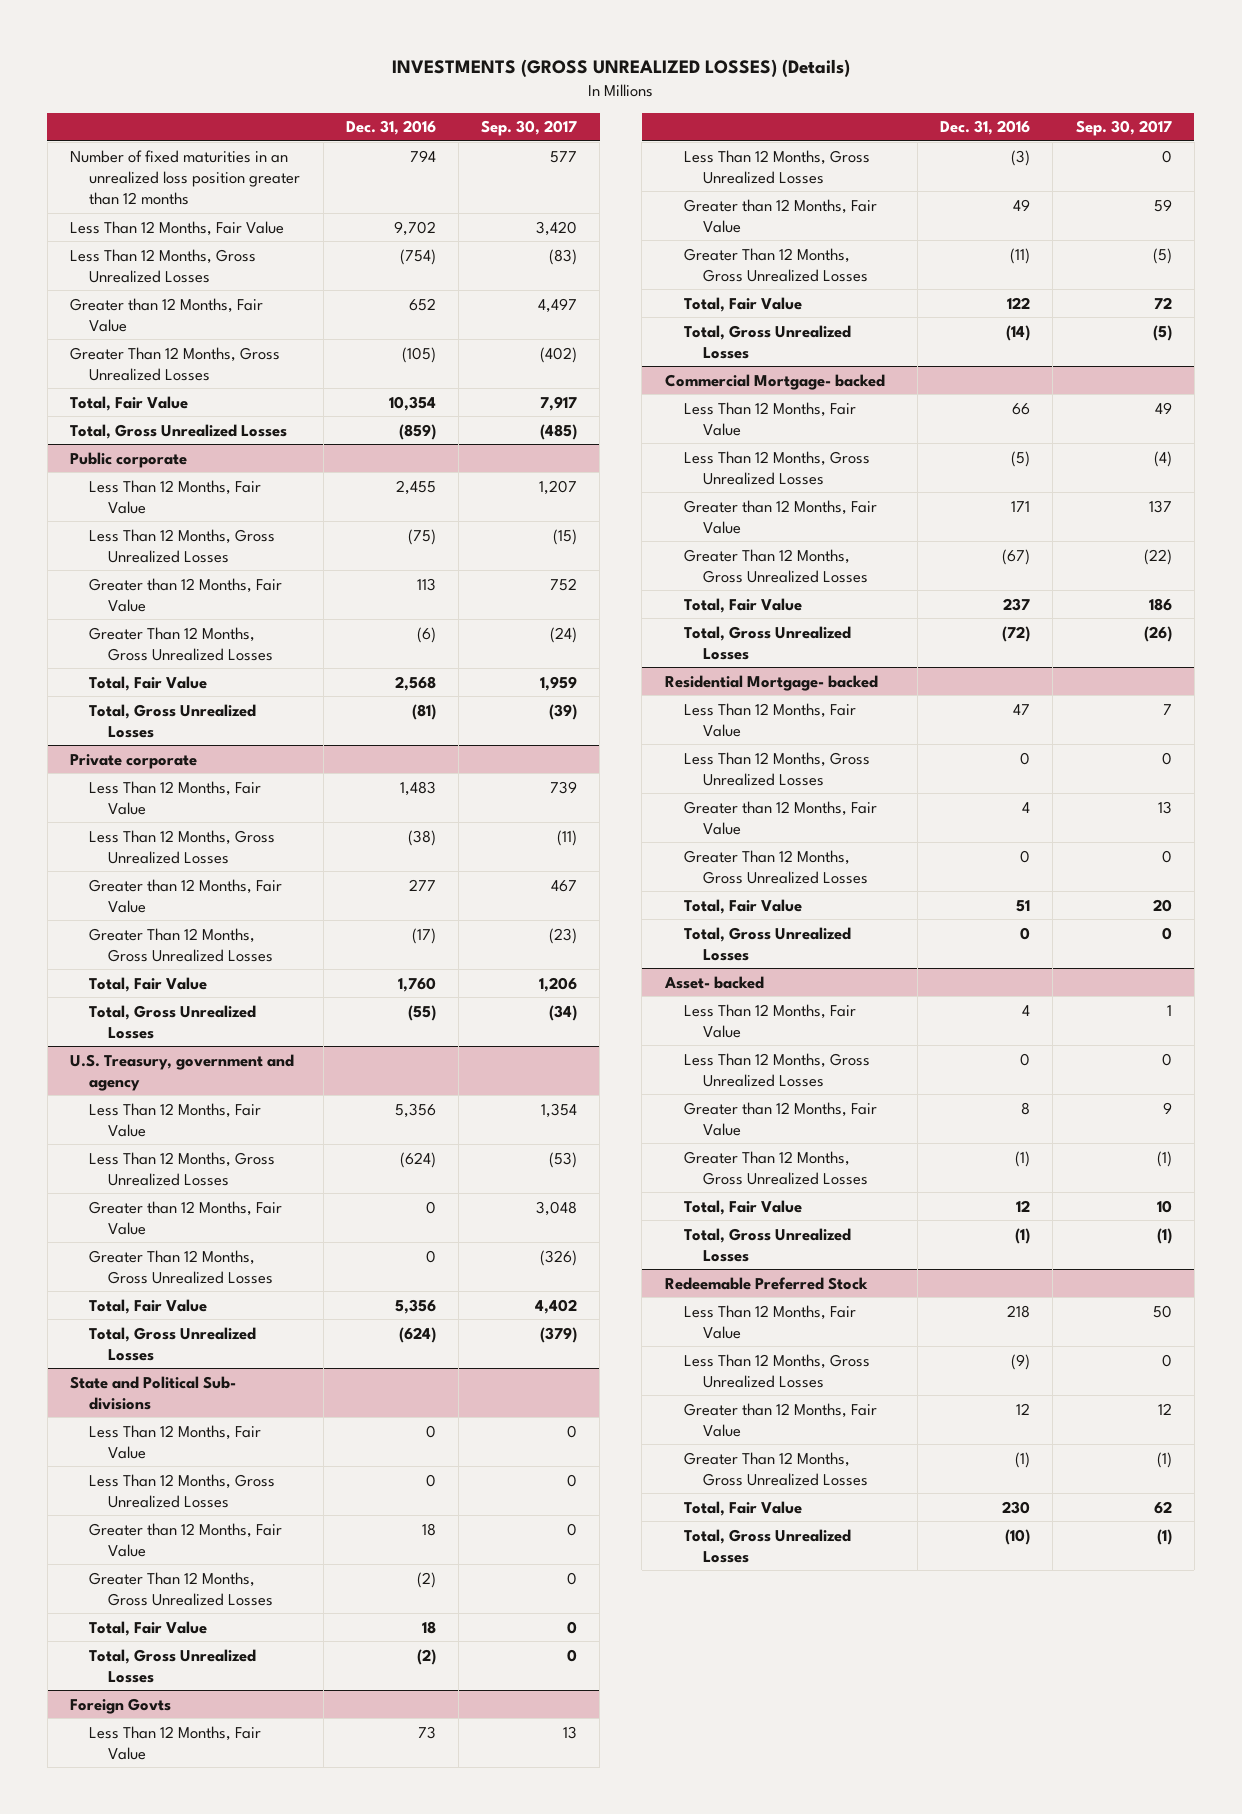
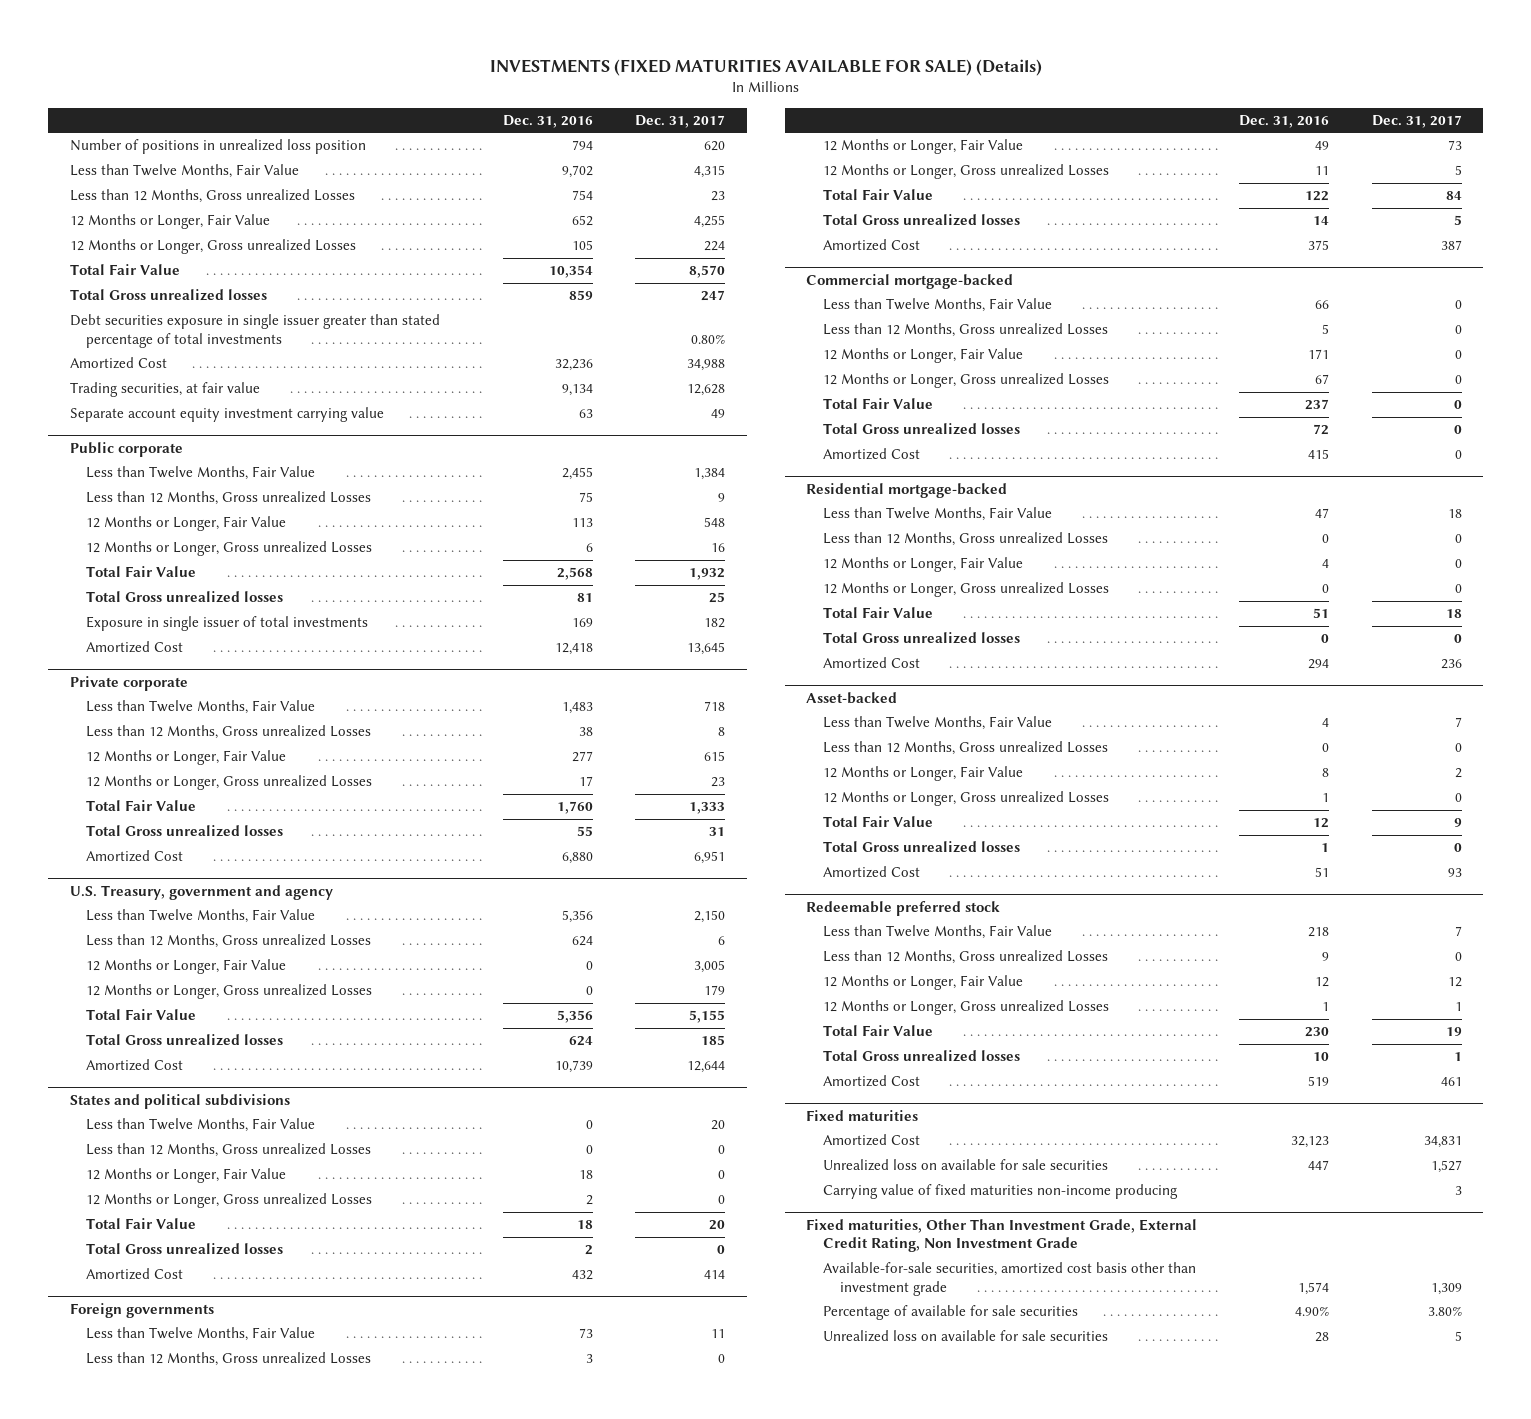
[391,59,850,78] INVESTMENTS (GROSS UNREALIZED LOSSES) (Details) -> [489,58,1042,76] INVESTMENTS (FIXED MATURITIES AVAILABLE FOR SALE) (Details)
[481,120,578,137] Sep. 30, 2017 -> none
none -> [635,114,726,128] Dec. 31, 2017
[70,149,301,206] Number of fixed maturities in an unrealized loss position greater than 12 months -> [69,139,366,155] Number of positions in unrealized loss position
[70,220,285,236] Less Than 12 Months, Fair Value -> [69,164,299,179] Less than Twelve Months, Fair Value
[70,248,257,283] Less Than 12 Months, Gross Unrealized Losses -> [69,189,355,204] Less than 12 Months, Gross unrealized Losses
[399,248,436,265] (754) -> [571,190,593,201] 754
[70,297,264,332] Greater than 12 Months, Fair Value -> [69,214,270,230] 12 Months or Longer, Fair Value
[70,346,281,381] Greater Than 12 Months, Gross Unrealized Losses -> [69,239,356,255] 12 Months or Longer, Gross unrealized Losses
[401,346,436,363] (105) -> [571,240,593,251] 105
[70,395,189,411] Total, Fair Value -> [69,264,180,276] Total Fair Value
[70,423,288,439] Total, Gross Unrealized Losses -> [69,289,267,302] Total Gross unrealized losses
[398,423,436,440] (859) -> [568,290,593,301] 859
none -> [69,314,440,348] Debt securities exposure in single issuer greater than stated percentage of total investments
none -> [69,357,167,370] Amortized Cost
none -> [69,382,260,398] Trading securities, at fair value
none -> [69,407,384,423] Separate account equity investment carrying value
[89,479,262,514] Less Than 12 Months, Fair Value -> [86,466,316,481] Less than Twelve Months, Fair Value
[89,528,276,563] Less Than 12 Months, Gross Unrealized Losses -> [86,491,372,506] Less than 12 Months, Gross unrealized Losses
[407,528,436,545] (75) -> [578,492,593,503] 75
[89,577,283,612] Greater than 12 Months, Fair Value -> [86,516,287,532] 12 Months or Longer, Fair Value
[89,626,274,661] Greater Than 12 Months, Gross Unrealized Losses -> [86,541,373,557] 12 Months or Longer, Gross unrealized Losses
[416,626,436,643] (6) -> [585,543,593,553] 6
[89,675,208,691] Total, Fair Value -> [86,566,197,578] Total Fair Value
[89,703,257,738] Total, Gross Unrealized Losses -> [86,591,284,604] Total Gross unrealized losses
[411,703,436,720] (81) -> [576,593,593,603] 81
none -> [86,616,369,632] Exposure in single issuer of total investments
none -> [86,641,184,654] Amortized Cost
[89,780,262,815] Less Than 12 Months, Fair Value -> [86,700,316,715] Less than Twelve Months, Fair Value
[89,829,276,864] Less Than 12 Months, Gross Unrealized Losses -> [86,725,372,740] Less than 12 Months, Gross unrealized Losses
[407,829,436,846] (38) -> [578,727,593,737] 38
[89,878,283,913] Greater than 12 Months, Fair Value -> [86,750,287,766] 12 Months or Longer, Fair Value
[89,927,274,962] Greater Than 12 Months, Gross Unrealized Losses -> [86,775,373,791] 12 Months or Longer, Gross unrealized Losses
[411,927,436,944] (17) -> [578,776,593,787] 17
[89,976,208,992] Total, Fair Value -> [86,800,197,812] Total Fair Value
[89,1004,257,1039] Total, Gross Unrealized Losses -> [86,825,284,838] Total Gross unrealized losses
[407,1004,436,1021] (55) -> [576,826,593,837] 55
none -> [86,850,184,863] Amortized Cost
[89,1102,262,1137] Less Than 12 Months, Fair Value -> [86,909,316,924] Less than Twelve Months, Fair Value
[89,1151,276,1186] Less Than 12 Months, Gross Unrealized Losses -> [86,934,372,949] Less than 12 Months, Gross unrealized Losses
[399,1151,436,1168] (624) -> [571,936,593,947] 624
[89,1200,283,1235] Greater than 12 Months, Fair Value -> [86,959,287,975] 12 Months or Longer, Fair Value
[89,1249,274,1284] Greater Than 12 Months, Gross Unrealized Losses -> [86,984,373,1000] 12 Months or Longer, Gross unrealized Losses
[89,1298,208,1314] Total, Fair Value -> [86,1009,197,1021] Total Fair Value
[89,1326,257,1361] Total, Gross Unrealized Losses -> [86,1034,284,1047] Total Gross unrealized losses
[398,1326,436,1343] (624) -> [568,1036,593,1047] 624
none -> [86,1059,184,1072] Amortized Cost
[70,1375,237,1410] State and Political Sub- divisions -> [69,1093,290,1109] States and political subdivisions
[89,1424,262,1459] Less Than 12 Months, Fair Value -> [86,1118,316,1133] Less than Twelve Months, Fair Value
[89,1473,276,1508] Less Than 12 Months, Gross Unrealized Losses -> [86,1143,372,1158] Less than 12 Months, Gross unrealized Losses
[89,1522,283,1557] Greater than 12 Months, Fair Value -> [86,1168,287,1184] 12 Months or Longer, Fair Value
[89,1571,274,1606] Greater Than 12 Months, Gross Unrealized Losses -> [86,1193,373,1209] 12 Months or Longer, Gross unrealized Losses
[416,1571,436,1588] (2) -> [585,1195,593,1206] 2
[89,1620,208,1636] Total, Fair Value -> [86,1218,197,1230] Total Fair Value
[89,1648,257,1683] Total, Gross Unrealized Losses -> [86,1243,284,1256] Total Gross unrealized losses
[416,1648,436,1665] (2) -> [584,1245,593,1256] 2
none -> [86,1268,184,1281] Amortized Cost
[70,1697,172,1714] Foreign Govts -> [69,1302,214,1318] Foreign governments
[89,1725,262,1760] Less Than 12 Months, Fair Value -> [86,1327,316,1342] Less than Twelve Months, Fair Value
[683,149,870,184] Less Than 12 Months, Gross Unrealized Losses -> [86,1352,372,1367] Less than 12 Months, Gross unrealized Losses
[1011,149,1031,166] (3) -> [585,1354,593,1364] 3
[683,198,877,233] Greater than 12 Months, Fair Value -> [822,139,1023,155] 12 Months or Longer, Fair Value
[683,247,868,282] Greater Than 12 Months, Gross Unrealized Losses -> [822,164,1109,180] 12 Months or Longer, Gross unrealized Losses
[1010,247,1031,264] (11) -> [1315,166,1330,176] 11
[683,296,802,312] Total, Fair Value -> [822,189,933,201] Total Fair Value
[683,324,851,359] Total, Gross Unrealized Losses -> [822,214,1020,227] Total Gross unrealized losses
[1006,324,1031,341] (14) -> [1313,216,1330,226] 14
none -> [822,239,920,252] Amortized Cost
[664,373,885,390] Commercial Mortgage- backed -> [805,273,1013,289] Commercial mortgage-backed
[683,401,856,436] Less Than 12 Months, Fair Value -> [822,298,1052,313] Less than Twelve Months, Fair Value
[683,450,870,485] Less Than 12 Months, Gross Unrealized Losses -> [822,323,1108,338] Less than 12 Months, Gross unrealized Losses
[1011,450,1031,467] (5) -> [1322,324,1330,335] 5
[683,499,877,534] Greater than 12 Months, Fair Value -> [822,348,1023,364] 12 Months or Longer, Fair Value
[683,548,868,583] Greater Than 12 Months, Gross Unrealized Losses -> [822,373,1109,389] 12 Months or Longer, Gross unrealized Losses
[1002,548,1031,565] (67) -> [1315,374,1330,385] 67
[683,597,802,613] Total, Fair Value -> [822,398,933,410] Total Fair Value
[683,625,851,660] Total, Gross Unrealized Losses -> [822,423,1020,436] Total Gross unrealized losses
[1002,625,1031,642] (72) -> [1313,424,1330,436] 72
none -> [822,448,920,461] Amortized Cost
[664,674,878,691] Residential Mortgage- backed -> [805,482,1007,498] Residential mortgage-backed
[683,702,856,737] Less Than 12 Months, Fair Value -> [822,507,1052,522] Less than Twelve Months, Fair Value
[683,751,870,786] Less Than 12 Months, Gross Unrealized Losses -> [822,532,1108,547] Less than 12 Months, Gross unrealized Losses
[683,800,877,835] Greater than 12 Months, Fair Value -> [822,557,1023,573] 12 Months or Longer, Fair Value
[683,849,868,884] Greater Than 12 Months, Gross Unrealized Losses -> [822,582,1109,598] 12 Months or Longer, Gross unrealized Losses
[683,898,802,914] Total, Fair Value -> [822,607,933,619] Total Fair Value
[683,926,851,961] Total, Gross Unrealized Losses -> [822,632,1020,645] Total Gross unrealized losses
none -> [822,657,920,670] Amortized Cost
[663,975,764,989] Asset- backed -> [805,691,897,704] Asset-backed
[683,1003,856,1038] Less Than 12 Months, Fair Value -> [822,716,1052,731] Less than Twelve Months, Fair Value
[683,1052,870,1087] Less Than 12 Months, Gross Unrealized Losses -> [822,741,1108,756] Less than 12 Months, Gross unrealized Losses
[683,1101,877,1136] Greater than 12 Months, Fair Value -> [822,766,1023,782] 12 Months or Longer, Fair Value
[683,1150,868,1185] Greater Than 12 Months, Gross Unrealized Losses -> [822,791,1109,807] 12 Months or Longer, Gross unrealized Losses
[1015,1150,1031,1167] (1) -> [1322,793,1330,803] 1
[683,1199,802,1215] Total, Fair Value -> [822,816,933,828] Total Fair Value
[683,1227,851,1262] Total, Gross Unrealized Losses -> [822,841,1020,854] Total Gross unrealized losses
[1015,1227,1031,1244] (1) -> [1321,843,1330,853] 1
none -> [822,866,920,879] Amortized Cost
[664,1276,868,1290] Redeemable Preferred Stock -> [805,900,1000,916] Redeemable preferred stock
[683,1304,856,1339] Less Than 12 Months, Fair Value -> [822,925,1052,940] Less than Twelve Months, Fair Value
[683,1353,870,1388] Less Than 12 Months, Gross Unrealized Losses -> [822,950,1108,965] Less than 12 Months, Gross unrealized Losses
[1011,1353,1031,1370] (9) -> [1322,952,1330,962] 9
[683,1402,877,1437] Greater than 12 Months, Fair Value -> [822,975,1023,991] 12 Months or Longer, Fair Value
[683,1451,868,1486] Greater Than 12 Months, Gross Unrealized Losses -> [822,1000,1109,1016] 12 Months or Longer, Gross unrealized Losses
[1015,1451,1031,1468] (1) -> [1322,1002,1330,1012] 1
[683,1500,802,1516] Total, Fair Value -> [822,1025,933,1037] Total Fair Value
[683,1528,851,1563] Total, Gross Unrealized Losses -> [822,1050,1020,1063] Total Gross unrealized losses
[1005,1528,1031,1545] (10) -> [1313,1052,1330,1062] 10
none -> [822,1075,920,1088] Amortized Cost
none -> [805,1109,918,1121] Fixed maturities
none -> [822,1134,920,1147] Amortized Cost
none -> [822,1159,1108,1172] Unrealized loss on available for sale securities
none -> [822,1184,1178,1200] Carrying value of fixed maturities non-income producing
none -> [805,1218,1197,1253] Fixed maturities, Other Than Investment Grade, External Credit Rating, Non Investment Grade
none -> [822,1262,1196,1296] Available-for-sale securities, amortized cost basis other than investment grade
none -> [822,1305,1078,1321] Percentage of available for sale securities
none -> [822,1330,1108,1343] Unrealized loss on available for sale securities

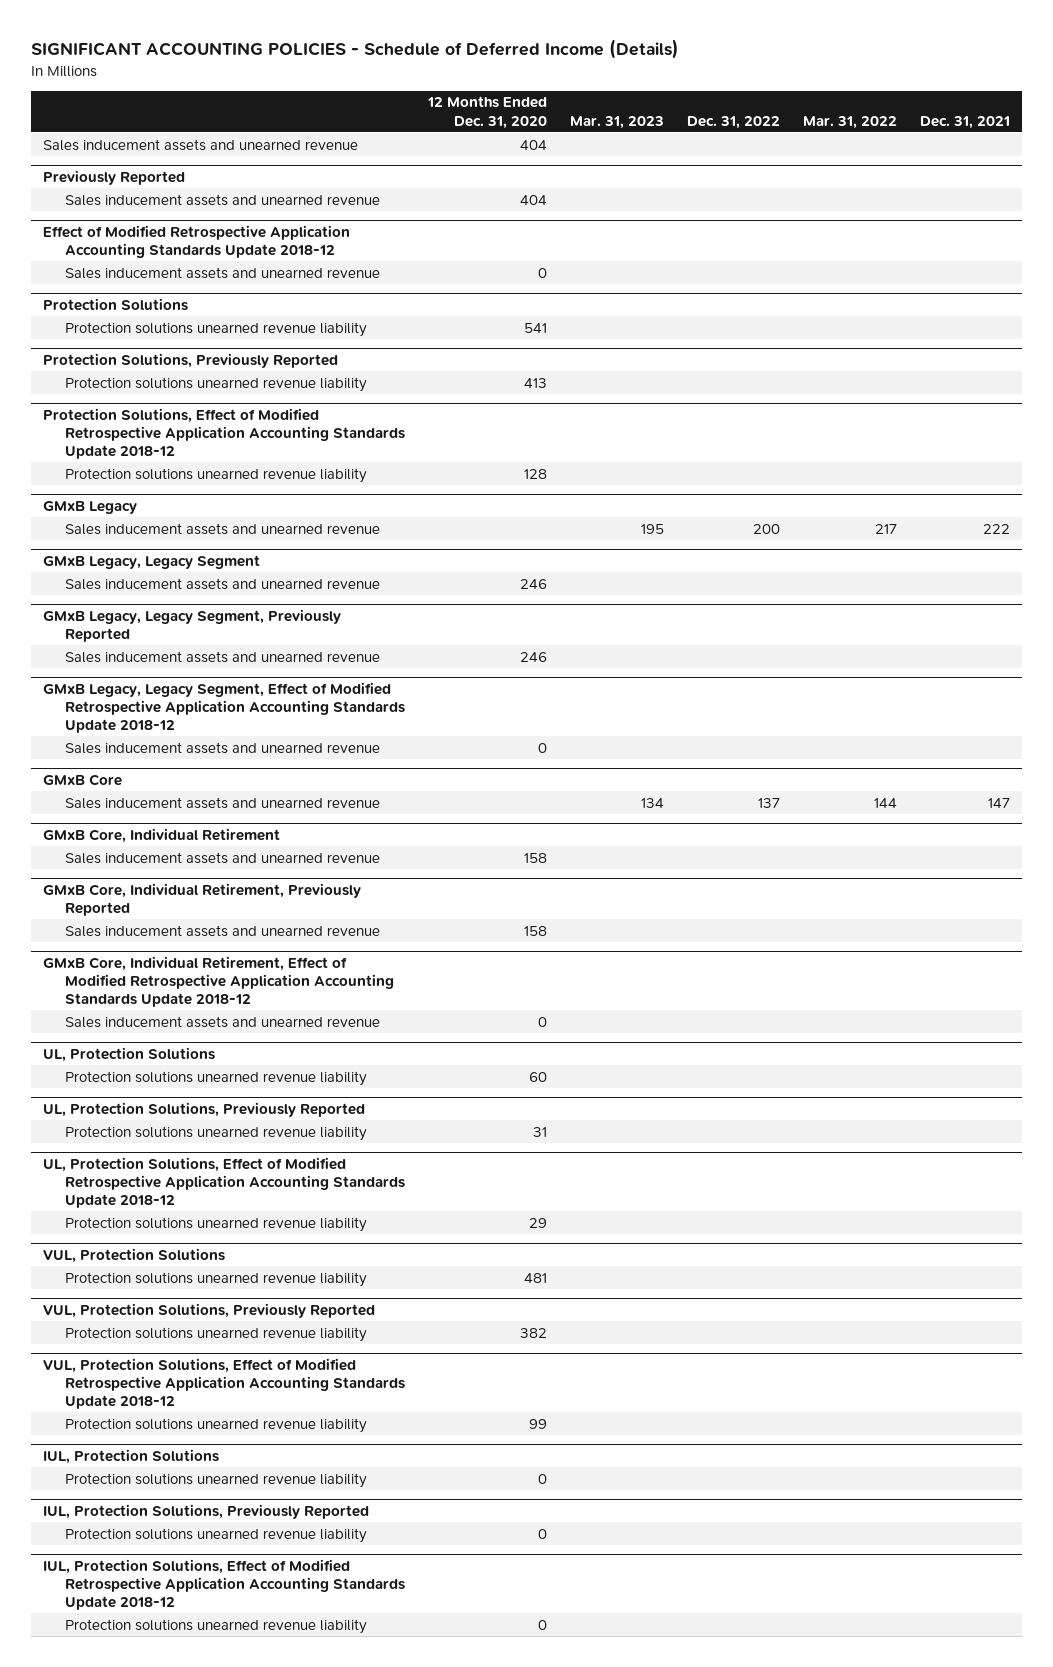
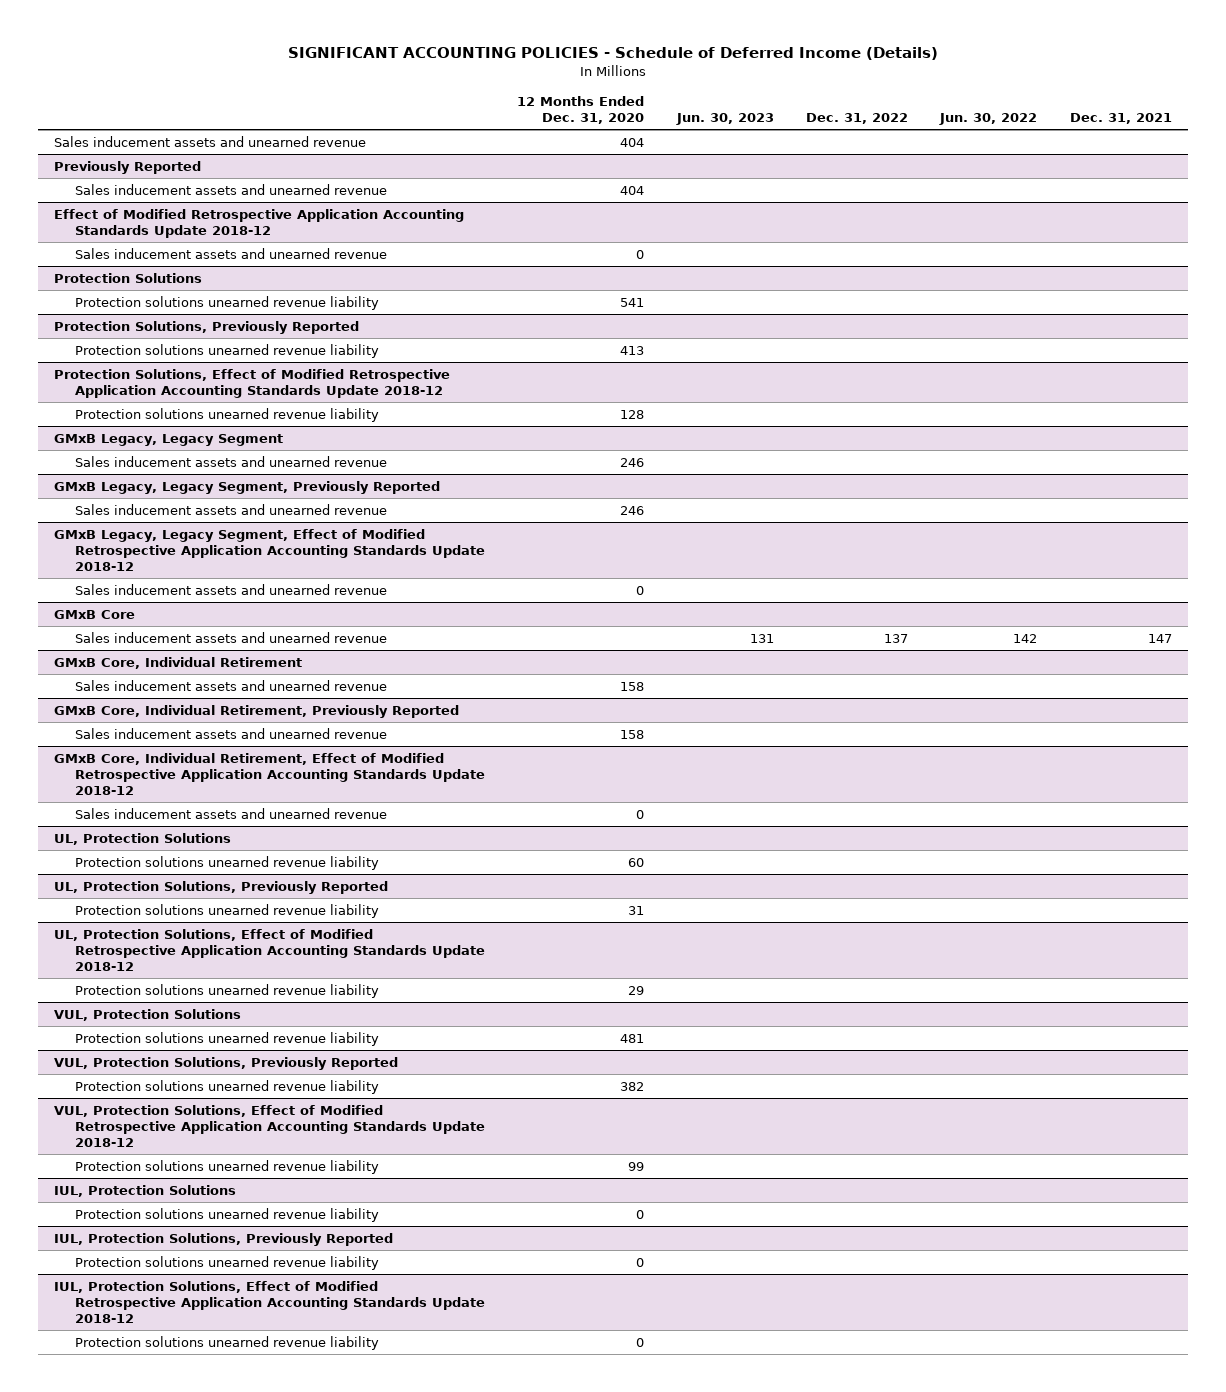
[569,115,664,129] Mar. 31, 2023 -> none
[803,115,898,129] Mar. 31, 2022 -> none
none -> [675,113,774,126] Jun. 30, 2023
none -> [939,113,1038,126] Jun. 30, 2022
[43,500,138,514] GMxB Legacy -> none
[64,522,380,535] Sales inducement assets and unearned revenue -> none

